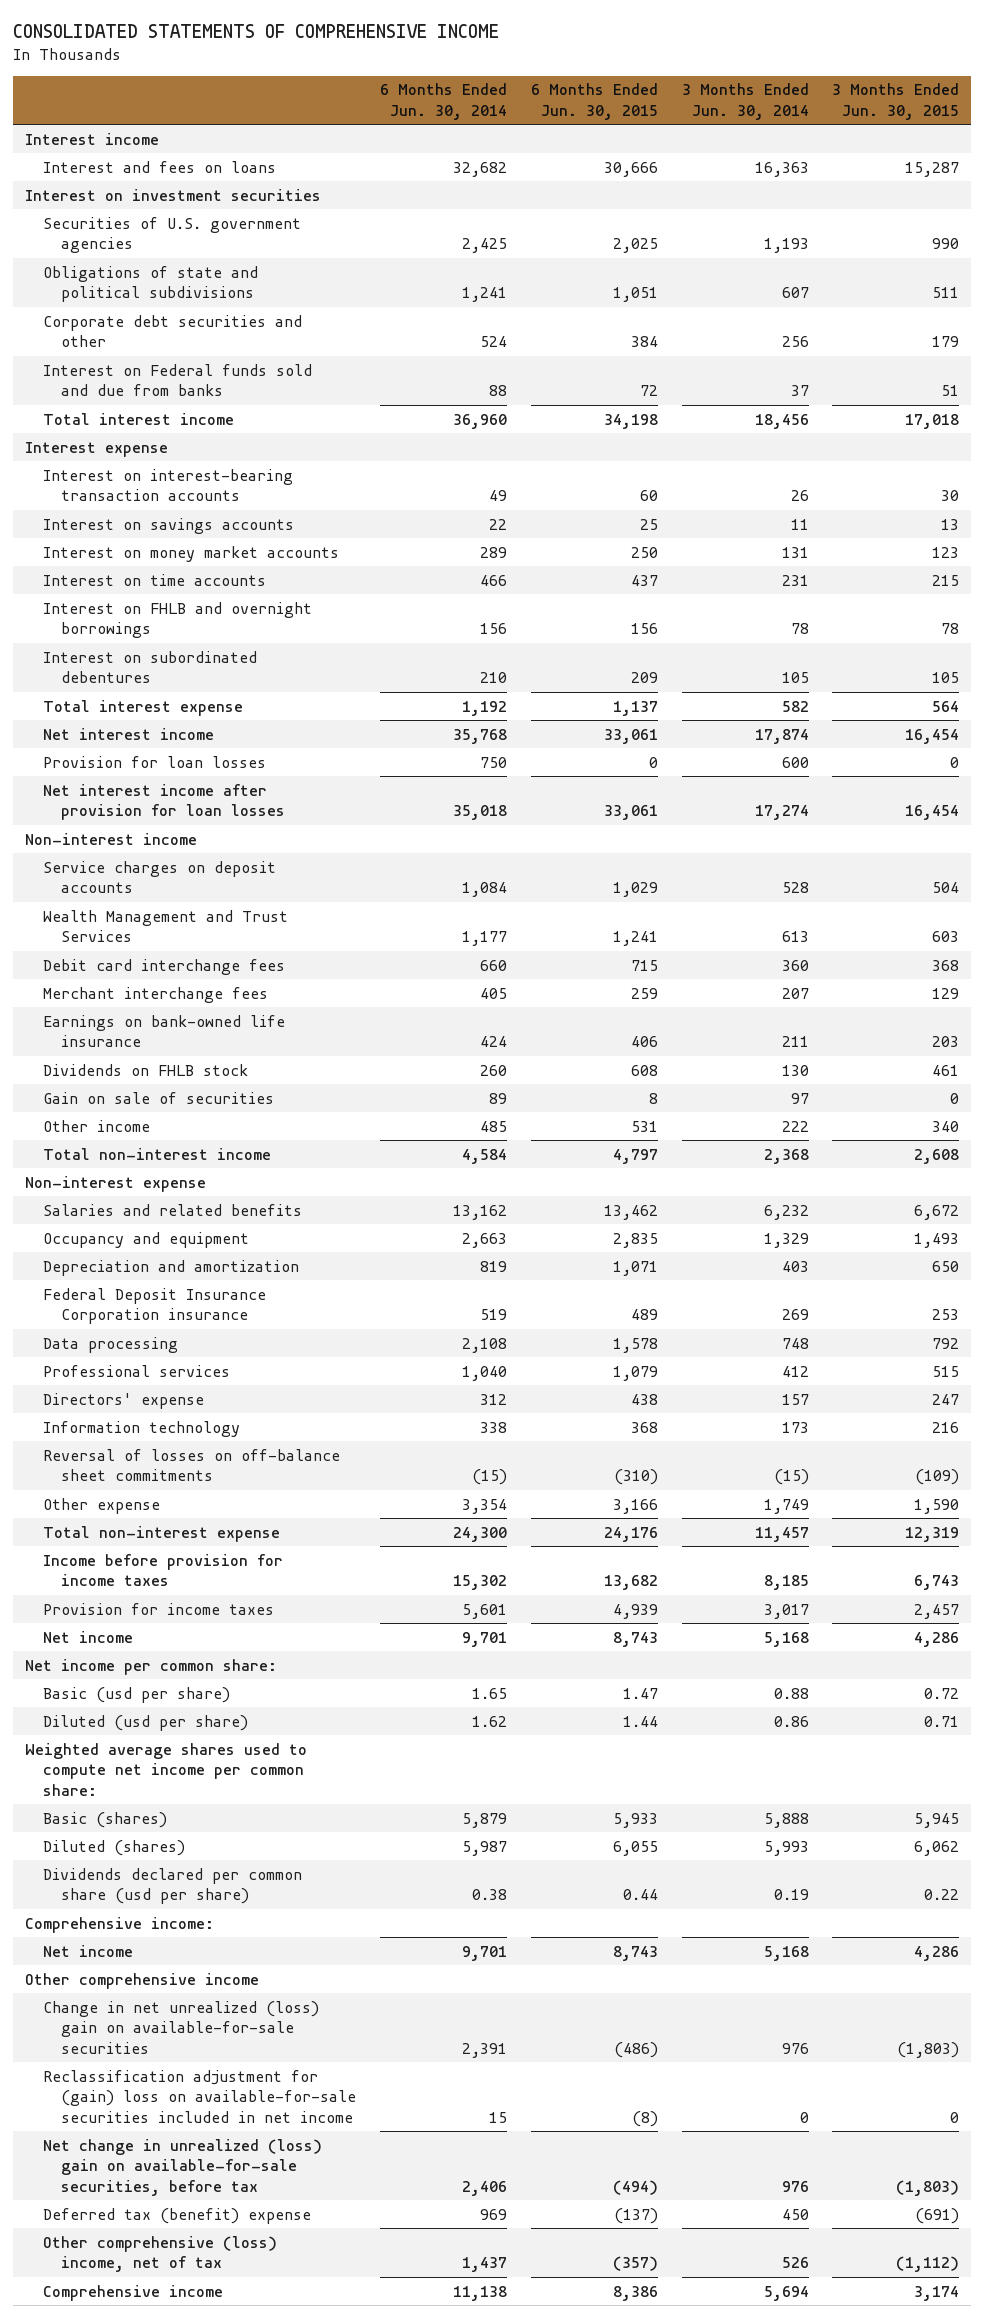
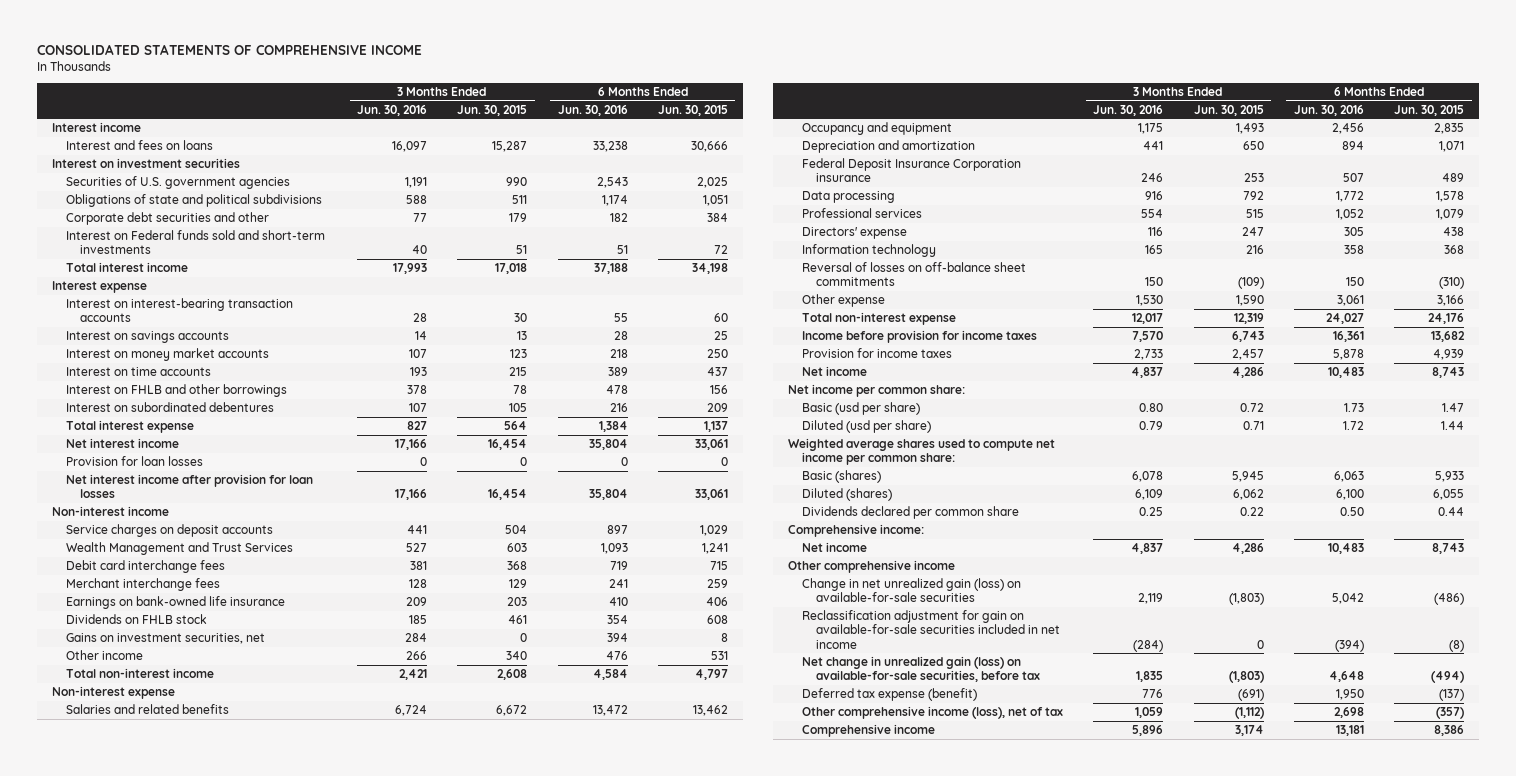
[380,83,508,120] 6 Months Ended Jun. 30, 2014 -> none
[681,83,809,120] 3 Months Ended Jun. 30, 2014 -> none
none -> [357,104,428,116] Jun. 30, 2016
none -> [557,104,628,116] Jun. 30, 2016
[43,363,313,397] Interest on Federal funds sold and due from banks -> [66,229,326,255] Interest on Federal funds sold and short-term investments
[43,601,313,639] Interest on FHLB and overnight borrowings -> [66,383,288,397] Interest on FHLB and other borrowings
[43,1091,275,1104] Gain on sale of securities -> [66,632,266,644] Gains on investment securities, net
[43,1867,303,1905] Dividends declared per common share (usd per share) -> [802,505,1020,519] Dividends declared per common share
[43,2000,320,2054] Change in net unrealized (loss) gain on available-for-sale securities -> [802,577,1022,603] Change in net unrealized gain (loss) on available-for-sale securities
[43,2069,357,2123] Reclassification adjustment for (gain) loss on available-for-sale securities included in net income -> [802,609,1061,649] Reclassification adjustment for gain on available-for-sale securities included in net income
[43,2138,323,2196] Net change in unrealized (loss) gain on available-for-sale securities, before tax -> [802,655,1041,683] Net change in unrealized gain (loss) on available-for-sale securities, before tax
[43,2207,312,2224] Deferred tax (benefit) expense -> [802,687,978,701] Deferred tax expense (benefit)
[43,2235,278,2273] Other comprehensive (loss) income, net of tax -> [802,705,1064,719] Other comprehensive income (loss), net of tax

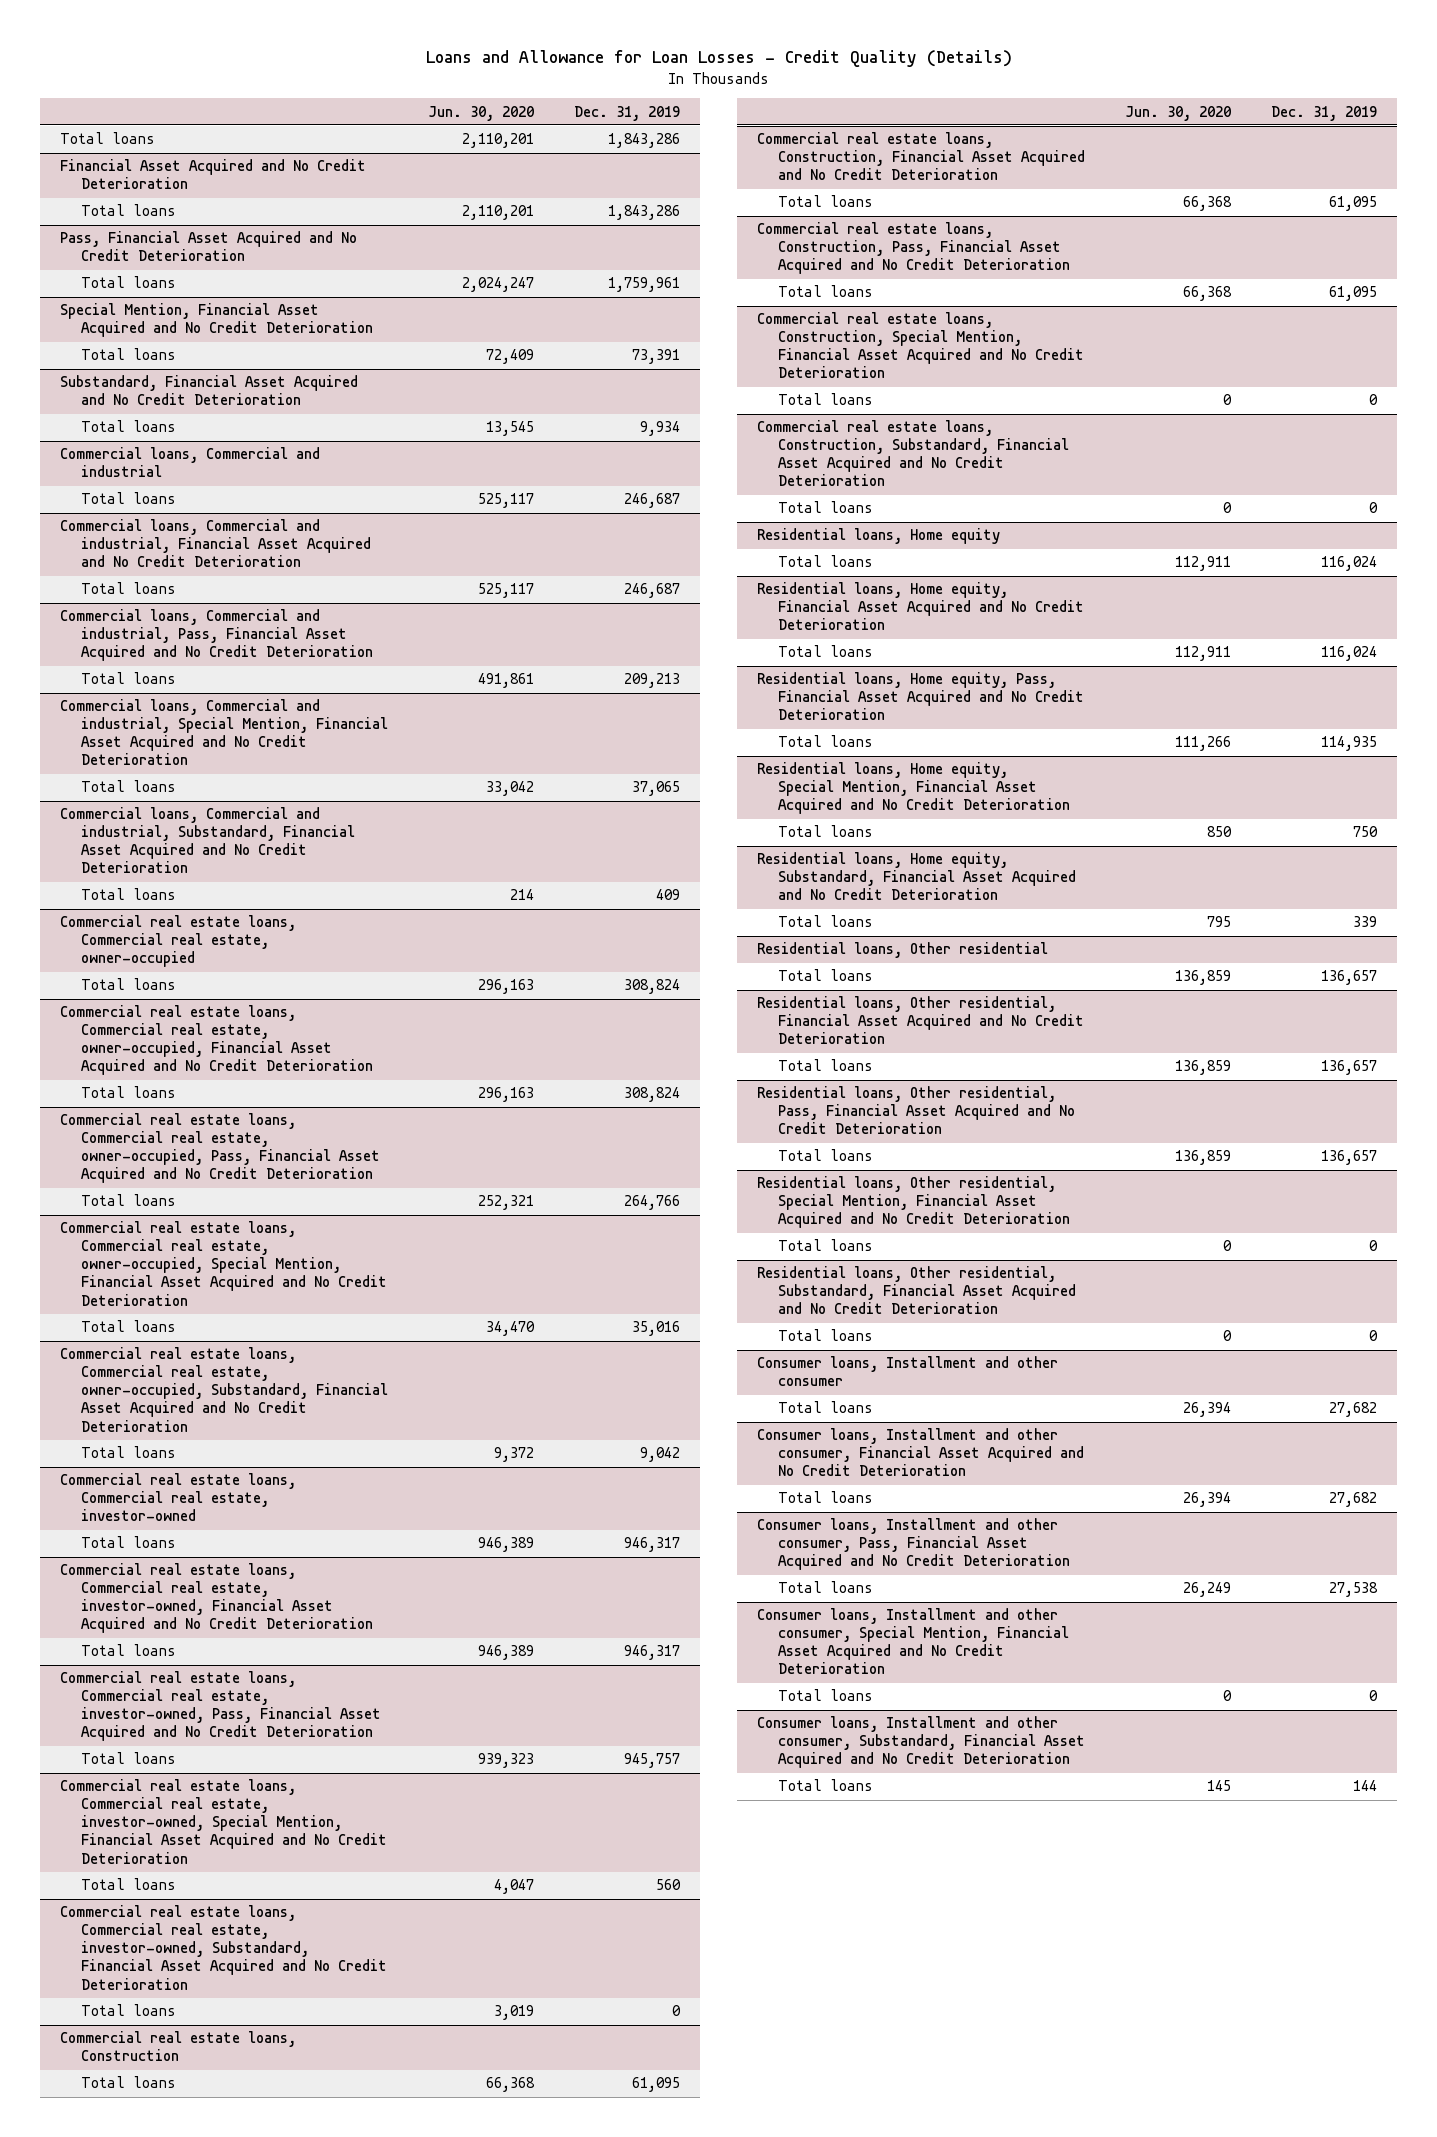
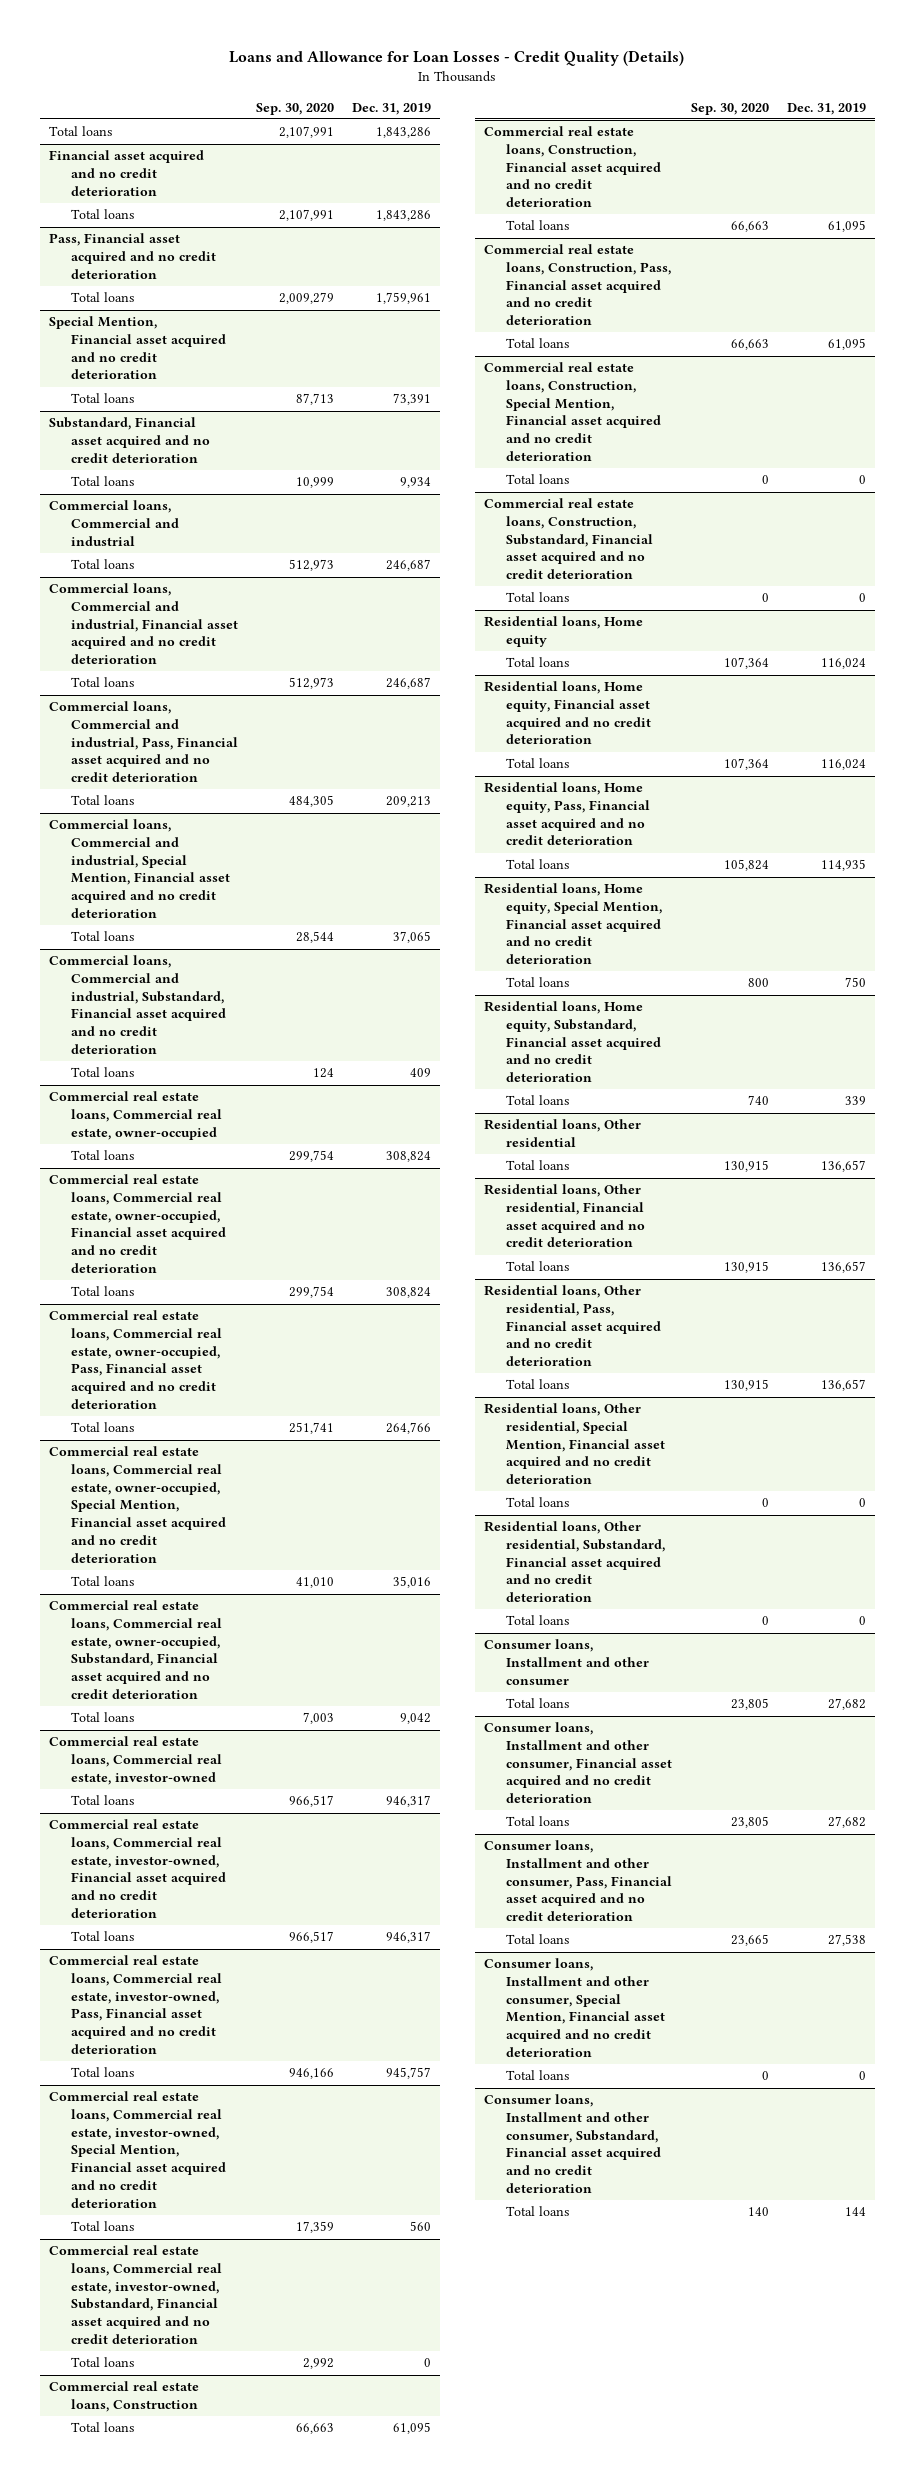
[428,105,535,121] Jun. 30, 2020 -> none
none -> [255,102,334,115] Sep. 30, 2020
[60,159,367,190] Financial Asset Acquired and No Credit Deterioration -> [48,150,204,196] Financial asset acquired and no credit deterioration
[60,231,358,262] Pass, Financial Asset Acquired and No Credit Deterioration -> [48,233,216,279] Pass, Financial asset acquired and no credit deterioration
[60,303,374,338] Special Mention, Financial Asset Acquired and No Credit Deterioration -> [48,316,226,380] Special Mention, Financial asset acquired and no credit deterioration
[60,375,359,406] Substandard, Financial Asset Acquired and No Credit Deterioration -> [48,417,210,463] Substandard, Financial asset acquired and no credit deterioration
[60,519,372,568] Commercial loans, Commercial and industrial, Financial Asset Acquired and No Credit Deterioration -> [48,583,238,665] Commercial loans, Commercial and industrial, Financial asset acquired and no credit deterioration
[60,609,374,662] Commercial loans, Commercial and industrial, Pass, Financial Asset Acquired and No Credit Deterioration -> [48,701,238,783] Commercial loans, Commercial and industrial, Pass, Financial asset acquired and no credit deterioration
[60,699,389,766] Commercial loans, Commercial and industrial, Special Mention, Financial Asset Acquired and No Credit Deterioration -> [48,819,230,918] Commercial loans, Commercial and industrial, Special Mention, Financial asset acquired and no credit deterioration
[60,807,356,874] Commercial loans, Commercial and industrial, Substandard, Financial Asset Acquired and No Credit Deterioration -> [48,955,226,1054] Commercial loans, Commercial and industrial, Substandard, Financial asset acquired and no credit deterioration
[60,1005,374,1076] Commercial real estate loans, Commercial real estate, owner-occupied, Financial Asset Acquired and No Credit Deterioration -> [48,1174,226,1273] Commercial real estate loans, Commercial real estate, owner-occupied, Financial asset acquired and no credit deterioration
[60,1113,381,1184] Commercial real estate loans, Commercial real estate, owner-occupied, Pass, Financial Asset Acquired and No Credit Deterioration -> [48,1310,222,1409] Commercial real estate loans, Commercial real estate, owner-occupied, Pass, Financial asset acquired and no credit deterioration
[60,1221,388,1306] Commercial real estate loans, Commercial real estate, owner-occupied, Special Mention, Financial Asset Acquired and No Credit Deterioration -> [48,1446,226,1563] Commercial real estate loans, Commercial real estate, owner-occupied, Special Mention, Financial asset acquired and no credit deterioration
[60,1347,389,1432] Commercial real estate loans, Commercial real estate, owner-occupied, Substandard, Financial Asset Acquired and No Credit Deterioration -> [48,1600,222,1699] Commercial real estate loans, Commercial real estate, owner-occupied, Substandard, Financial asset acquired and no credit deterioration
[60,1563,374,1634] Commercial real estate loans, Commercial real estate, investor-owned, Financial Asset Acquired and No Credit Deterioration -> [48,1819,226,1918] Commercial real estate loans, Commercial real estate, investor-owned, Financial asset acquired and no credit deterioration
[60,1671,382,1742] Commercial real estate loans, Commercial real estate, investor-owned, Pass, Financial Asset Acquired and No Credit Deterioration -> [48,1955,222,2054] Commercial real estate loans, Commercial real estate, investor-owned, Pass, Financial asset acquired and no credit deterioration
[60,1779,388,1864] Commercial real estate loans, Commercial real estate, investor-owned, Special Mention, Financial Asset Acquired and No Credit Deterioration -> [48,2091,226,2208] Commercial real estate loans, Commercial real estate, investor-owned, Special Mention, Financial asset acquired and no credit deterioration
[60,1905,388,1990] Commercial real estate loans, Commercial real estate, investor-owned, Substandard, Financial Asset Acquired and No Credit Deterioration -> [48,2245,222,2344] Commercial real estate loans, Commercial real estate, investor-owned, Substandard, Financial asset acquired and no credit deterioration
[757,132,1086,181] Commercial real estate loans, Construction, Financial Asset Acquired and No Credit Deterioration -> [484,126,662,208] Commercial real estate loans, Construction, Financial asset acquired and no credit deterioration
[757,222,1071,275] Commercial real estate loans, Construction, Pass, Financial Asset Acquired and No Credit Deterioration -> [484,244,672,326] Commercial real estate loans, Construction, Pass, Financial asset acquired and no credit deterioration
[757,312,1085,379] Commercial real estate loans, Construction, Special Mention, Financial Asset Acquired and No Credit Deterioration -> [484,362,662,461] Commercial real estate loans, Construction, Special Mention, Financial asset acquired and no credit deterioration
[757,420,1070,487] Commercial real estate loans, Construction, Substandard, Financial Asset Acquired and No Credit Deterioration -> [484,498,654,580] Commercial real estate loans, Construction, Substandard, Financial asset acquired and no credit deterioration
[757,582,1085,631] Residential loans, Home equity, Financial Asset Acquired and No Credit Deterioration -> [484,681,652,745] Residential loans, Home equity, Financial asset acquired and no credit deterioration
[757,672,1085,721] Residential loans, Home equity, Pass, Financial Asset Acquired and No Credit Deterioration -> [484,782,651,846] Residential loans, Home equity, Pass, Financial asset acquired and no credit deterioration
[757,762,1071,815] Residential loans, Home equity, Special Mention, Financial Asset Acquired and No Credit Deterioration -> [484,883,663,965] Residential loans, Home equity, Special Mention, Financial asset acquired and no credit deterioration
[757,852,1077,901] Residential loans, Home equity, Substandard, Financial Asset Acquired and No Credit Deterioration -> [484,1001,662,1083] Residential loans, Home equity, Substandard, Financial asset acquired and no credit deterioration
[757,996,1085,1045] Residential loans, Other residential, Financial Asset Acquired and No Credit Deterioration -> [484,1184,646,1248] Residential loans, Other residential, Financial asset acquired and no credit deterioration
[757,1086,1076,1135] Residential loans, Other residential, Pass, Financial Asset Acquired and No Credit Deterioration -> [484,1285,662,1367] Residential loans, Other residential, Pass, Financial asset acquired and no credit deterioration
[757,1176,1071,1229] Residential loans, Other residential, Special Mention, Financial Asset Acquired and No Credit Deterioration -> [484,1403,666,1485] Residential loans, Other residential, Special Mention, Financial asset acquired and no credit deterioration
[757,1266,1077,1315] Residential loans, Other residential, Substandard, Financial Asset Acquired and No Credit Deterioration -> [484,1521,666,1603] Residential loans, Other residential, Substandard, Financial asset acquired and no credit deterioration
[757,1428,1085,1477] Consumer loans, Installment and other consumer, Financial Asset Acquired and No Credit Deterioration -> [484,1722,673,1804] Consumer loans, Installment and other consumer, Financial asset acquired and no credit deterioration
[757,1518,1071,1571] Consumer loans, Installment and other consumer, Pass, Financial Asset Acquired and No Credit Deterioration -> [484,1840,673,1922] Consumer loans, Installment and other consumer, Pass, Financial asset acquired and no credit deterioration
[757,1608,1070,1675] Consumer loans, Installment and other consumer, Special Mention, Financial Asset Acquired and No Credit Deterioration -> [484,1958,666,2057] Consumer loans, Installment and other consumer, Special Mention, Financial asset acquired and no credit deterioration
[757,1716,1086,1769] Consumer loans, Installment and other consumer, Substandard, Financial Asset Acquired and No Credit Deterioration -> [484,2094,662,2193] Consumer loans, Installment and other consumer, Substandard, Financial asset acquired and no credit deterioration

